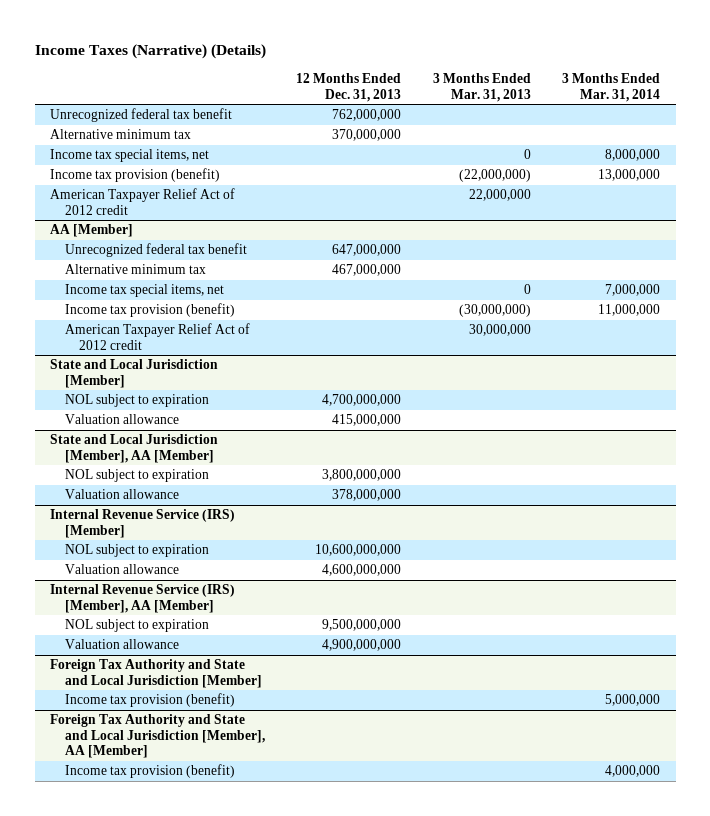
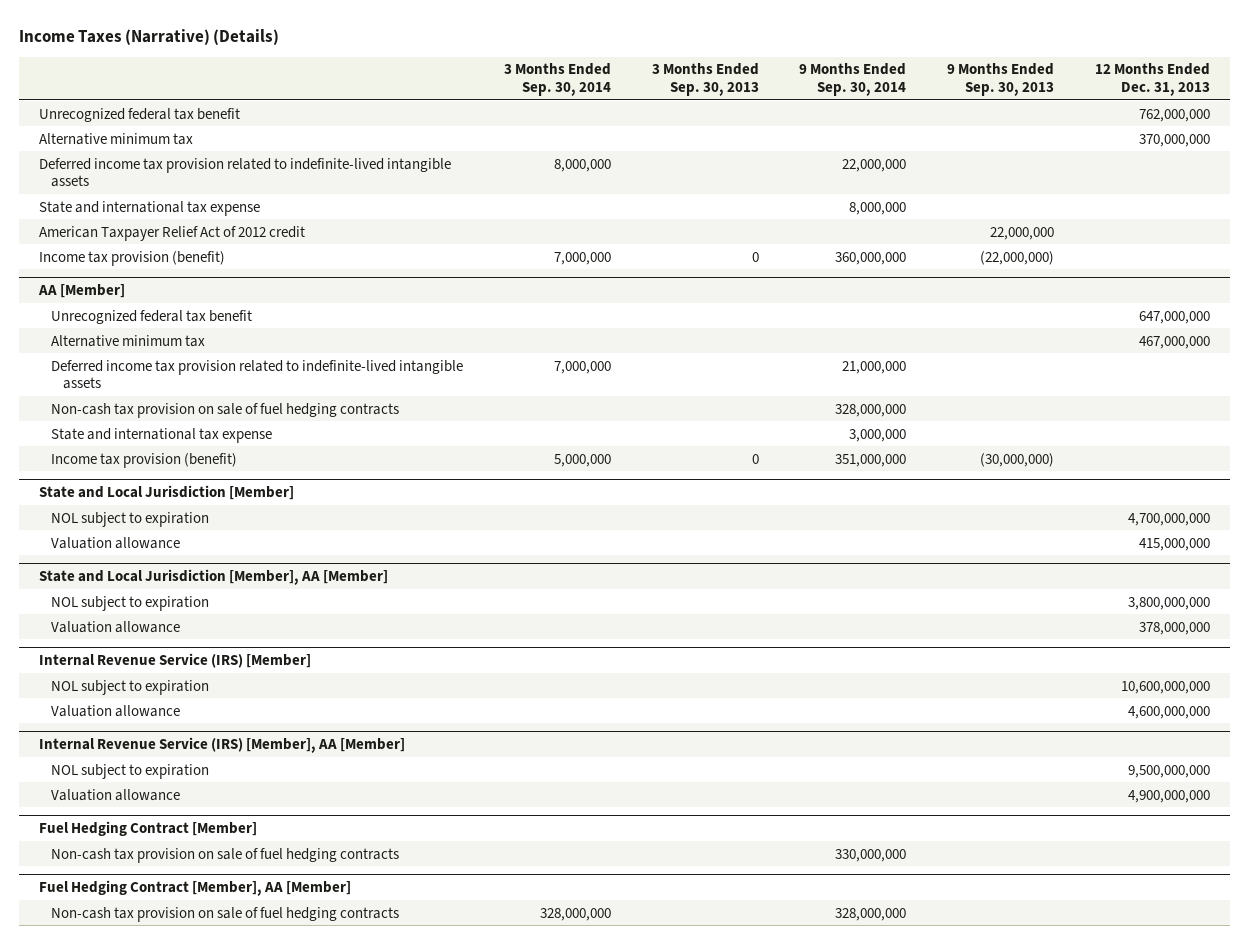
[432,73,531,102] 3 Months Ended Mar. 31, 2013 -> none
[562,73,661,102] 3 Months Ended Mar. 31, 2014 -> none
none -> [503,63,611,96] 3 Months Ended Sep. 30, 2014
none -> [651,63,759,96] 3 Months Ended Sep. 30, 2013
none -> [799,63,907,96] 9 Months Ended Sep. 30, 2014
none -> [947,63,1055,96] 9 Months Ended Sep. 30, 2013
[50,149,210,163] Income tax special items, net -> none
none -> [39,157,452,188] Deferred income tax provision related to indefinite-lived intangible assets
none -> [39,200,261,216] State and international tax expense
[50,168,221,183] Income tax provision (benefit) -> [39,250,226,266] Income tax provision (benefit)
[64,284,224,298] Income tax special items, net -> none
none -> [51,359,464,390] Deferred income tax provision related to indefinite-lived intangible assets
none -> [51,402,400,418] Non-cash tax provision on sale of fuel hedging contracts
none -> [51,427,273,443] State and international tax expense
[64,323,250,350] American Taxpayer Relief Act of 2012 credit -> none
[50,659,262,688] Foreign Tax Authority and State and Local Jurisdiction [Member] -> none
[64,693,235,708] Income tax provision (benefit) -> none
[50,714,265,759] Foreign Tax Authority and State and Local Jurisdiction [Member], AA [Member] -> none
[64,764,235,779] Income tax provision (benefit) -> none
none -> [39,821,258,837] Fuel Hedging Contract [Member]
none -> [51,847,400,863] Non-cash tax provision on sale of fuel hedging contracts
none -> [39,880,352,897] Fuel Hedging Contract [Member], AA [Member]
none -> [51,906,400,922] Non-cash tax provision on sale of fuel hedging contracts

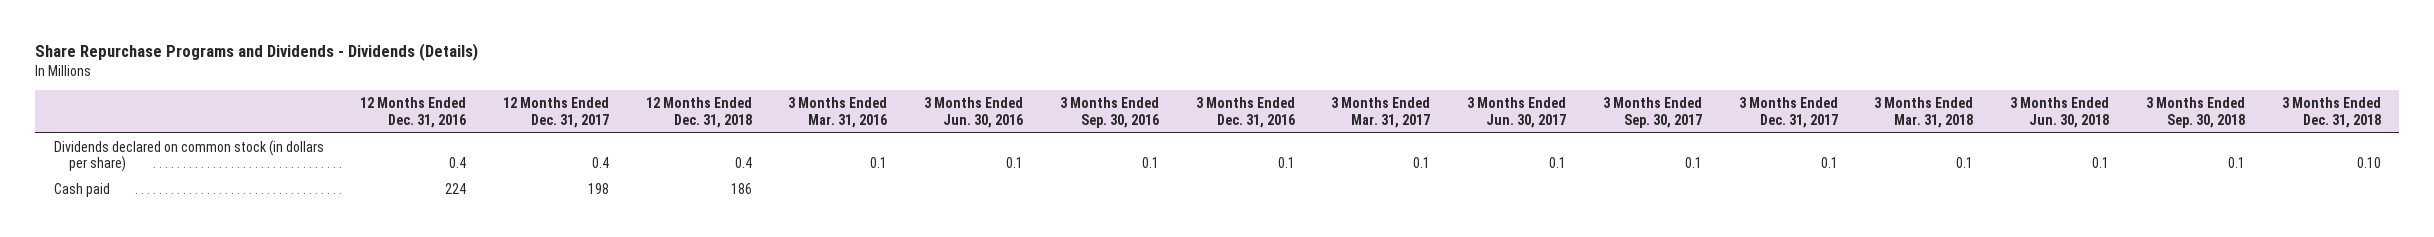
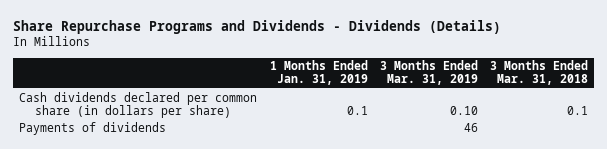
[360,97,467,128] 12 Months Ended Dec. 31, 2016 -> none
[502,97,609,128] 12 Months Ended Dec. 31, 2017 -> none
[645,97,752,128] 12 Months Ended Dec. 31, 2018 -> none
[788,97,888,128] 3 Months Ended Mar. 31, 2016 -> none
[924,97,1024,128] 3 Months Ended Jun. 30, 2016 -> none
[1059,97,1159,128] 3 Months Ended Sep. 30, 2016 -> none
[1195,97,1295,128] 3 Months Ended Dec. 31, 2016 -> none
[1331,97,1431,128] 3 Months Ended Mar. 31, 2017 -> none
[1467,97,1567,128] 3 Months Ended Jun. 30, 2017 -> none
[1602,97,1702,128] 3 Months Ended Sep. 30, 2017 -> none
[1738,97,1838,128] 3 Months Ended Dec. 31, 2017 -> none
[2010,97,2110,128] 3 Months Ended Jun. 30, 2018 -> none
[2145,97,2245,128] 3 Months Ended Sep. 30, 2018 -> none
[2281,97,2381,128] 3 Months Ended Dec. 31, 2018 -> none
none -> [269,60,368,86] 1 Months Ended Jan. 31, 2019
none -> [379,60,478,86] 3 Months Ended Mar. 31, 2019
[53,140,324,173] Dividends declared on common stock (in dollars per share) -> [19,91,258,118] Cash dividends declared per common share (in dollars per share)
[53,183,110,198] Cash paid -> [19,121,167,135] Payments of dividends

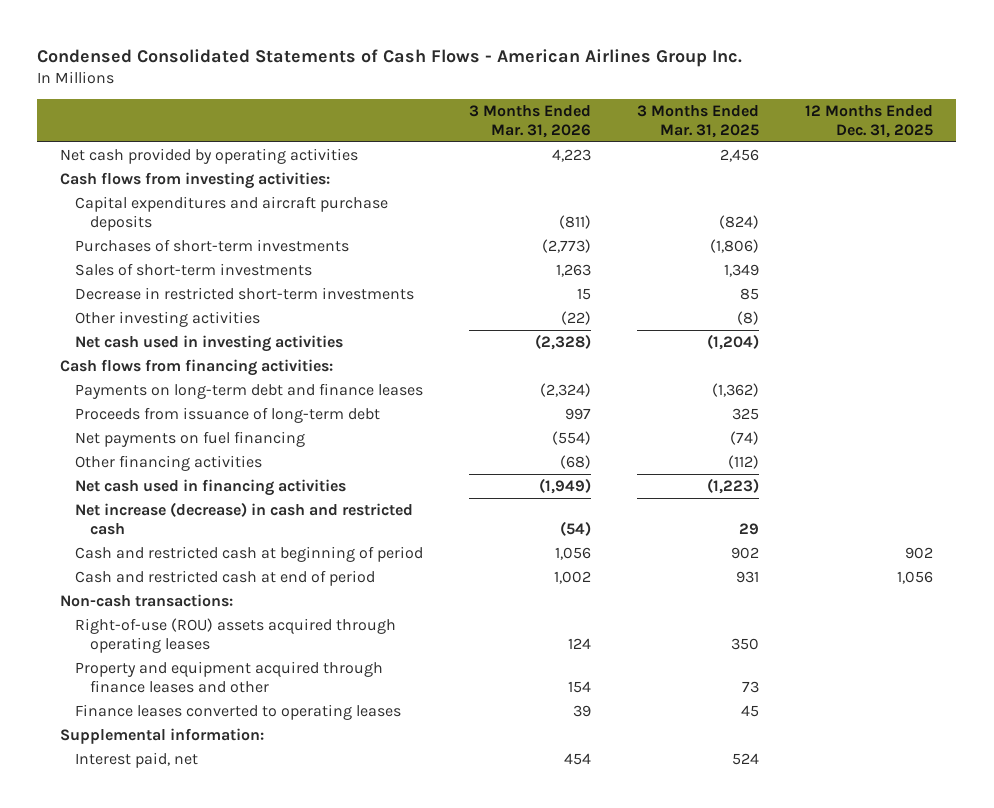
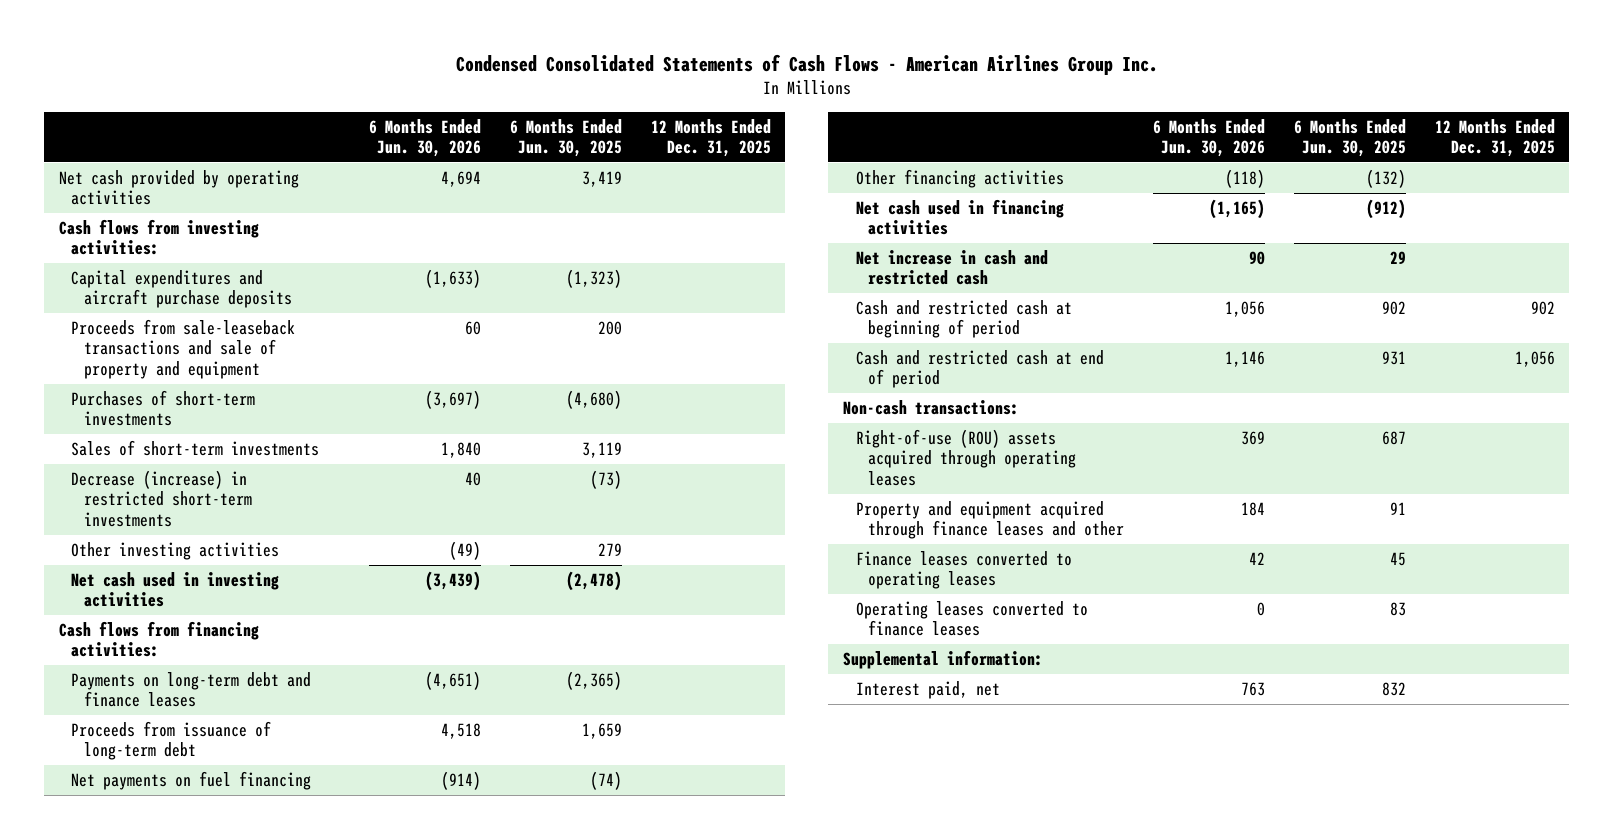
[469,104,592,138] 3 Months Ended Mar. 31, 2026 -> none
[637,104,760,138] 3 Months Ended Mar. 31, 2025 -> none
none -> [368,118,481,157] 6 Months Ended Jun. 30, 2026
none -> [509,118,622,157] 6 Months Ended Jun. 30, 2025
none -> [71,319,296,379] Proceeds from sale-leaseback transactions and sale of property and equipment
[75,287,415,301] Decrease in restricted short-term investments -> [71,470,253,527] Decrease (increase) in restricted short-term investments
[75,502,414,535] Net increase (decrease) in cash and restricted cash -> [855,250,1048,286] Net increase in cash and restricted cash
none -> [855,601,1088,637] Operating leases converted to finance leases

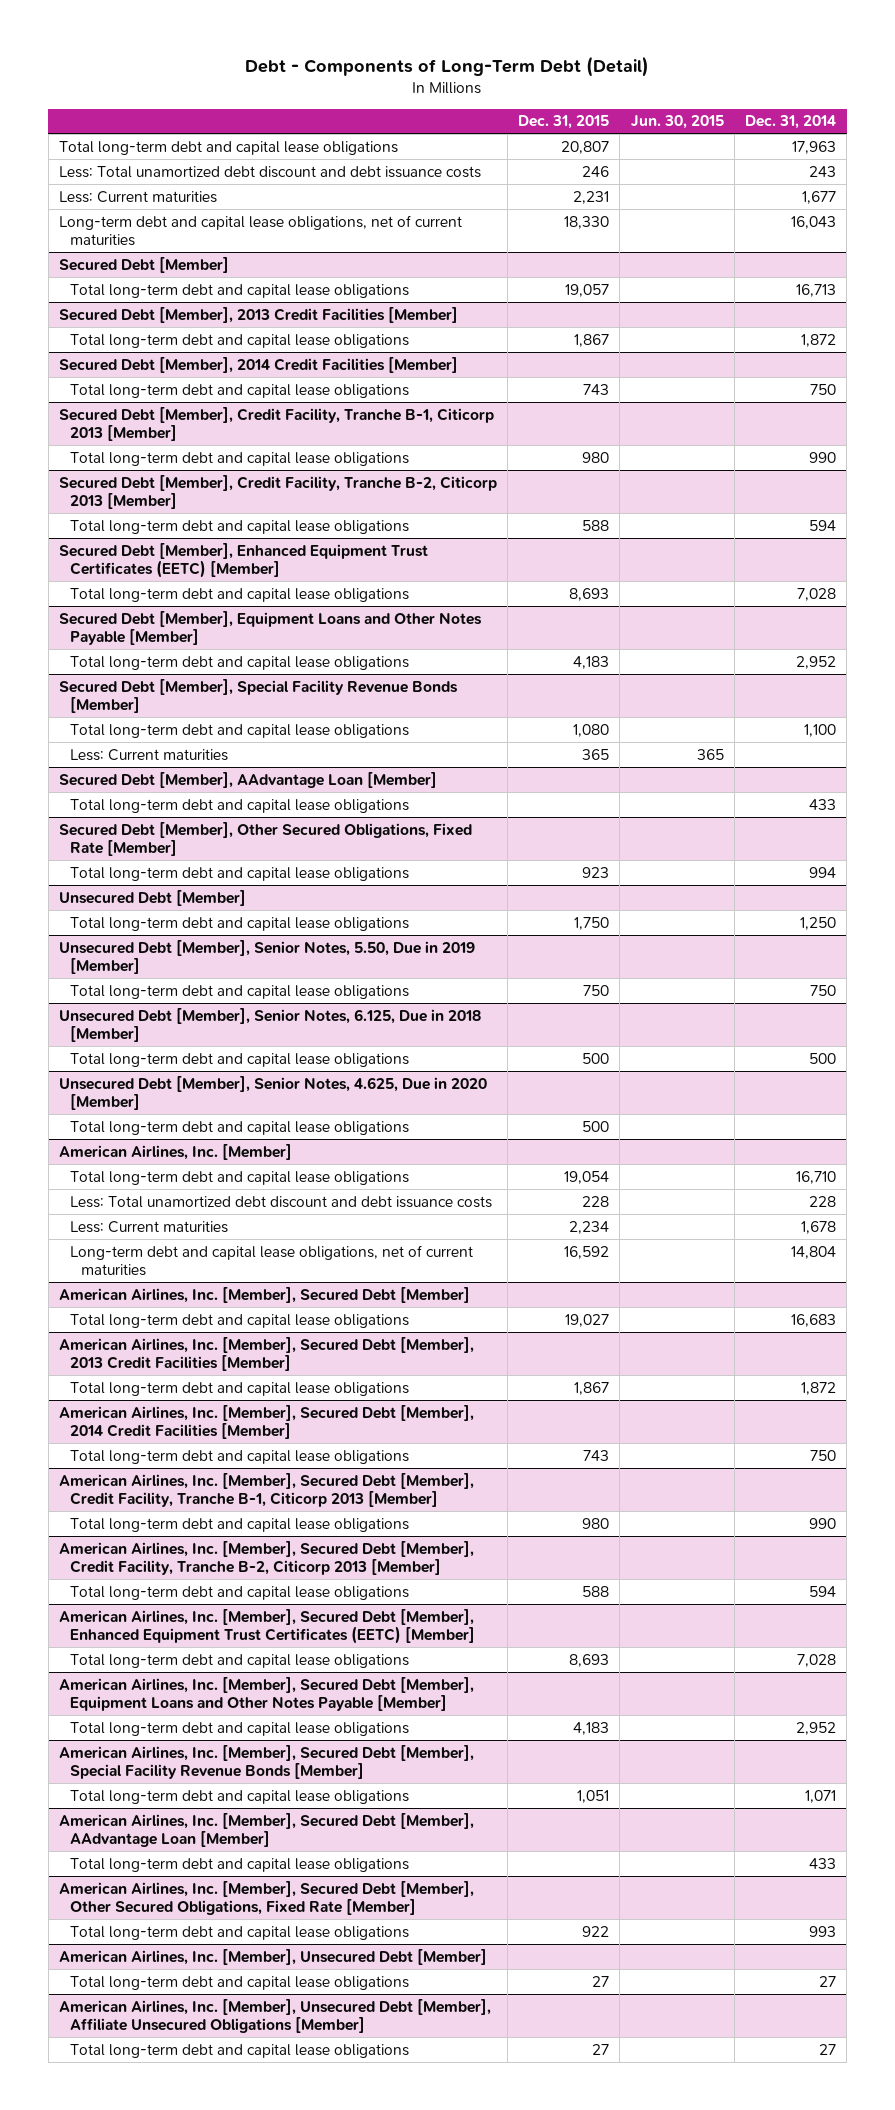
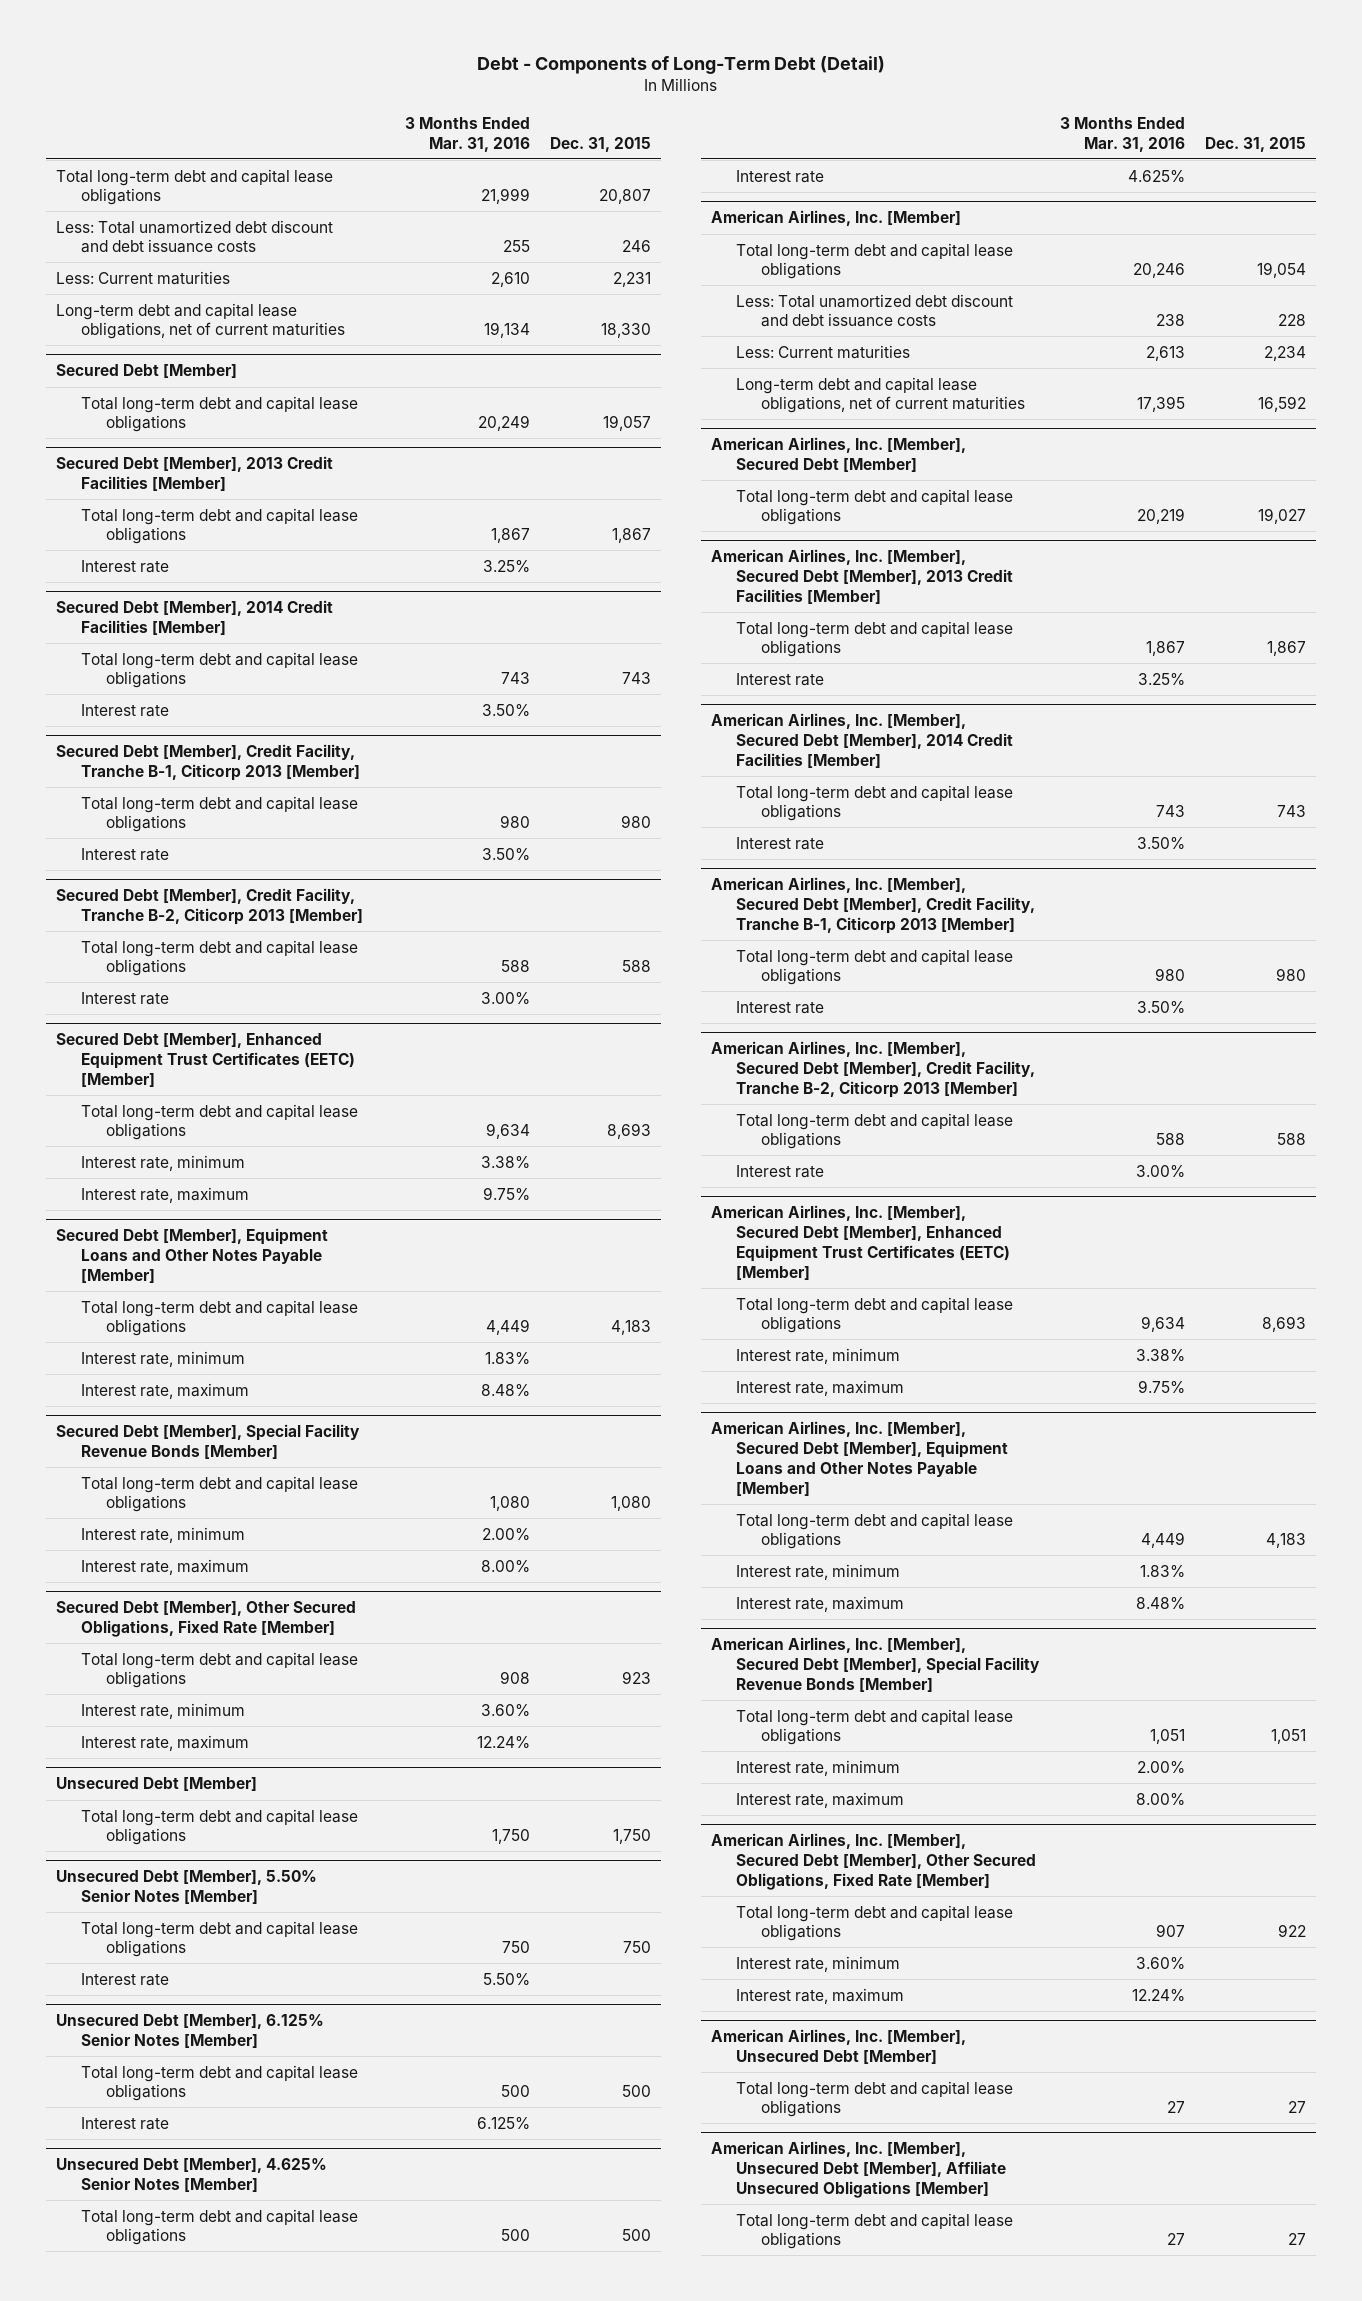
[630,115,724,130] Jun. 30, 2015 -> none
[744,115,836,130] Dec. 31, 2014 -> none
none -> [404,116,530,152] 3 Months Ended Mar. 31, 2016
none -> [81,559,170,573] Interest rate
none -> [81,703,170,717] Interest rate
none -> [81,847,170,861] Interest rate
none -> [81,991,170,1005] Interest rate
none -> [81,1154,246,1171] Interest rate, minimum
none -> [81,1186,250,1203] Interest rate, maximum
none -> [81,1350,246,1367] Interest rate, minimum
none -> [81,1382,250,1399] Interest rate, maximum
[70,748,229,761] Less: Current maturities -> none
[58,771,437,788] Secured Debt [Member], AAdvantage Loan [Member] -> none
[70,798,410,813] Total long-term debt and capital lease obligations -> none
none -> [81,1526,246,1543] Interest rate, minimum
none -> [81,1558,250,1575] Interest rate, maximum
none -> [81,1702,246,1719] Interest rate, minimum
none -> [81,1734,250,1751] Interest rate, maximum
[58,939,475,975] Unsecured Debt [Member], Senior Notes, 5.50, Due in 2019 [Member] -> [56,1870,318,1905] Unsecured Debt [Member], 5.50% Senior Notes [Member]
none -> [81,1972,170,1986] Interest rate
[58,1007,481,1043] Unsecured Debt [Member], Senior Notes, 6.125, Due in 2018 [Member] -> [56,2014,325,2049] Unsecured Debt [Member], 6.125% Senior Notes [Member]
none -> [81,2116,170,2130] Interest rate
[58,1075,487,1111] Unsecured Debt [Member], Senior Notes, 4.625, Due in 2020 [Member] -> [56,2158,328,2193] Unsecured Debt [Member], 4.625% Senior Notes [Member]
none -> [736,169,825,183] Interest rate
none -> [736,672,825,686] Interest rate
none -> [736,836,825,850] Interest rate
none -> [736,1000,825,1014] Interest rate
none -> [736,1164,825,1178] Interest rate
none -> [736,1347,901,1364] Interest rate, minimum
none -> [736,1379,905,1396] Interest rate, maximum
none -> [736,1563,901,1580] Interest rate, minimum
none -> [736,1595,905,1612] Interest rate, maximum
[58,1812,474,1848] American Airlines, Inc. [Member], Secured Debt [Member], AAdvantage Loan [Member] -> none
[70,1857,410,1872] Total long-term debt and capital lease obligations -> none
none -> [736,1759,901,1776] Interest rate, minimum
none -> [736,1791,905,1808] Interest rate, maximum
none -> [736,1955,901,1972] Interest rate, minimum
none -> [736,1987,905,2004] Interest rate, maximum

